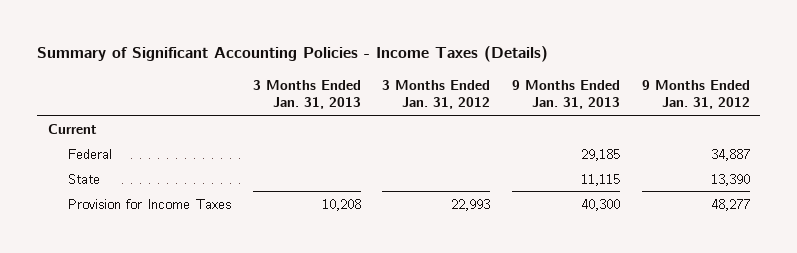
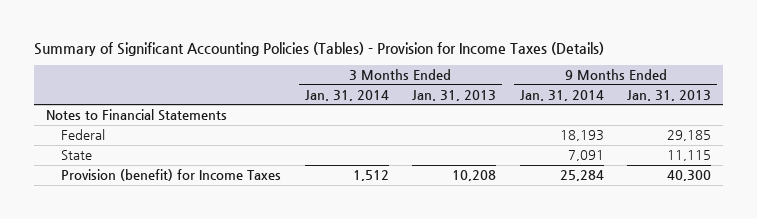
[36,46,548,63] Summary of Significant Accounting Policies - Income Taxes (Details) -> [33,42,604,57] Summary of Significant Accounting Policies (Tables) - Provision for Income Taxes (Details)
[382,79,491,110] 3 Months Ended Jan. 31, 2012 -> none
[641,79,750,110] 9 Months Ended Jan. 31, 2012 -> none
none -> [304,90,389,102] Jan. 31, 2014
none -> [519,90,604,102] Jan. 31, 2014
[47,123,97,134] Current -> none
none -> [45,109,227,122] Notes to Financial Statements
[67,198,231,209] Provision for Income Taxes -> [61,169,282,182] Provision (benefit) for Income Taxes

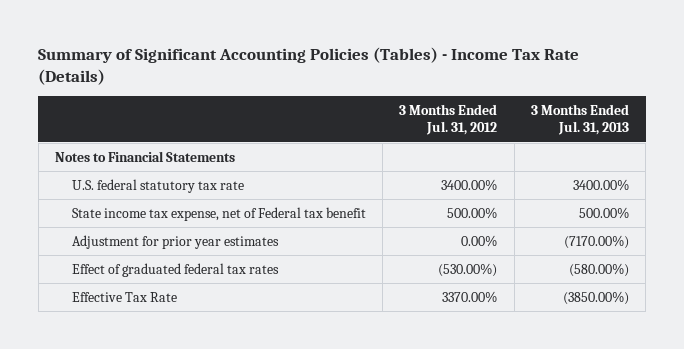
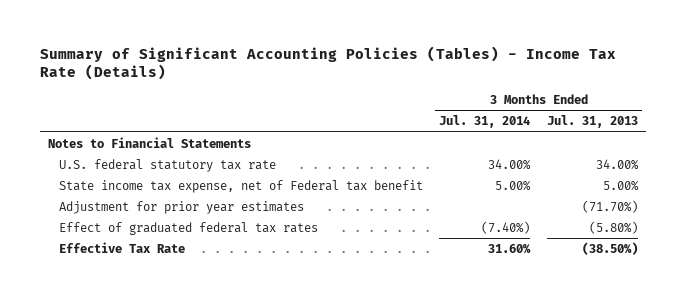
[399,104,498,136] 3 Months Ended Jul. 31, 2012 -> none
none -> [439,115,531,129] Jul. 31, 2014
[573,178,630,191] 3400.00% -> [595,158,639,170] 34.00%
[579,206,630,219] 500.00% -> [602,179,639,191] 5.00%
[564,234,630,249] (7170.00%) -> [581,199,638,213] (71.70%)
[569,262,630,277] (580.00%) -> [588,220,638,234] (5.80%)
[563,290,630,305] (3850.00%) -> [581,241,638,255] (38.50%)

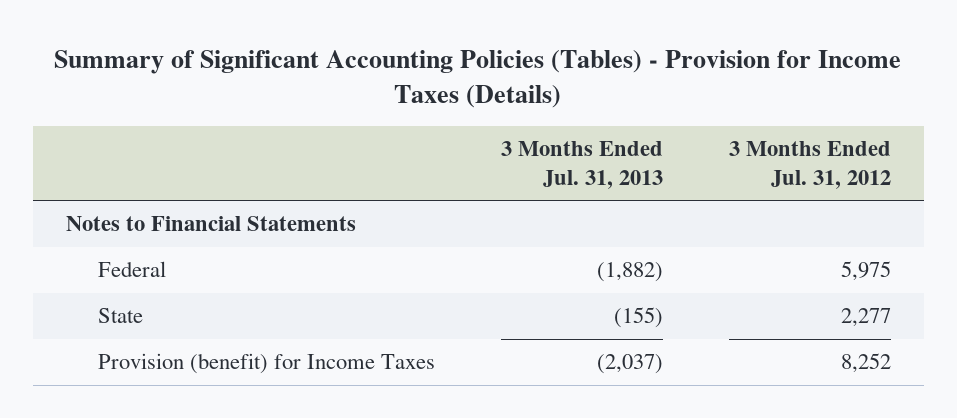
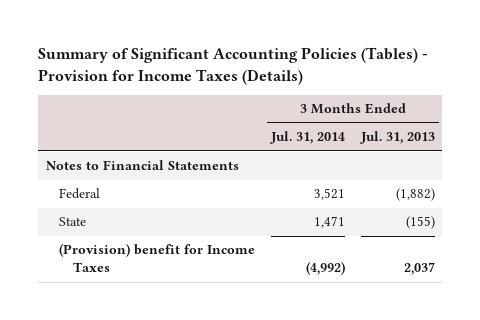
[728,141,891,189] 3 Months Ended Jul. 31, 2012 -> none
none -> [269,131,345,145] Jul. 31, 2014
[98,353,436,375] Provision (benefit) for Income Taxes -> [59,243,256,273] (Provision) benefit for Income Taxes
[596,354,663,375] (2,037) -> [403,262,435,276] 2,037

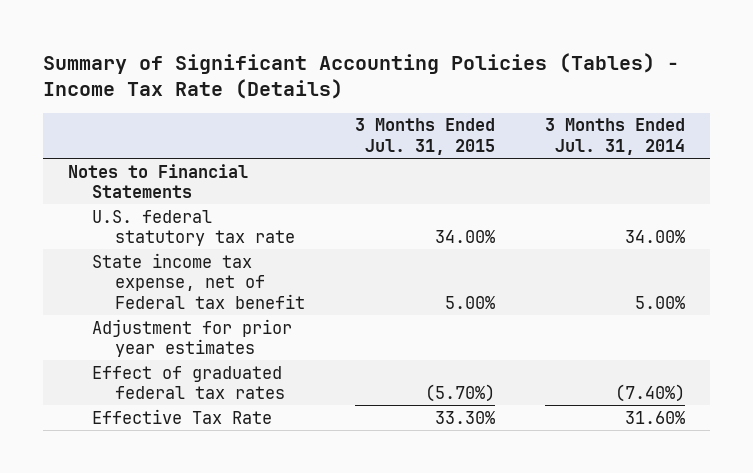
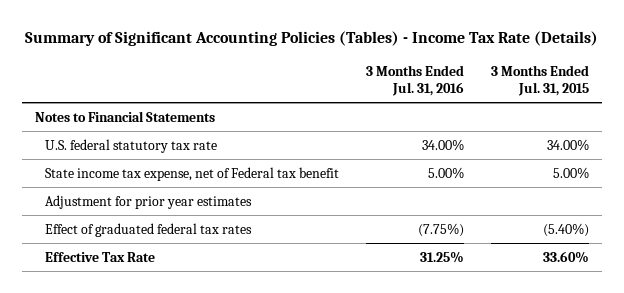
[544,118,685,156] 3 Months Ended Jul. 31, 2014 -> none
none -> [365,64,464,97] 3 Months Ended Jul. 31, 2016
[425,384,496,403] (5.70%) -> [542,222,589,237] (5.40%)
[435,410,496,424] 33.30% -> [542,250,589,263] 33.60%

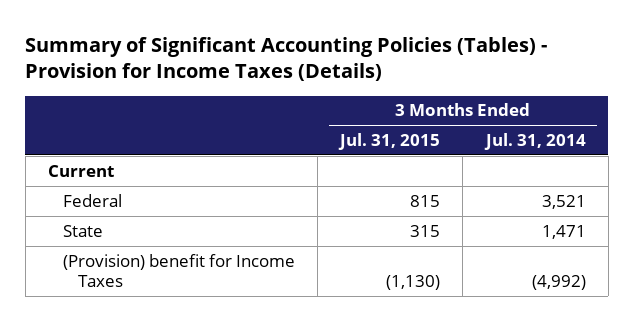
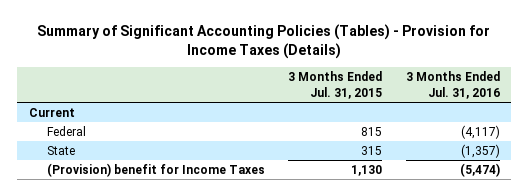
[483,133,586,151] Jul. 31, 2014 -> none
none -> [405,71,500,99] 3 Months Ended Jul. 31, 2016
[386,275,441,291] (1,130) -> [351,165,383,177] 1,130

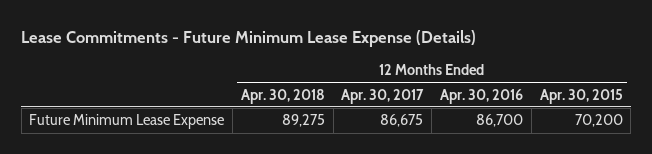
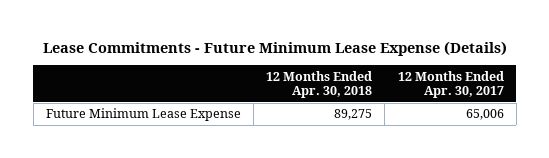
[440,88,524,104] Apr. 30, 2016 -> none
[539,88,623,104] Apr. 30, 2015 -> none
[380,114,424,128] 86,675 -> [465,109,504,121] 65,006

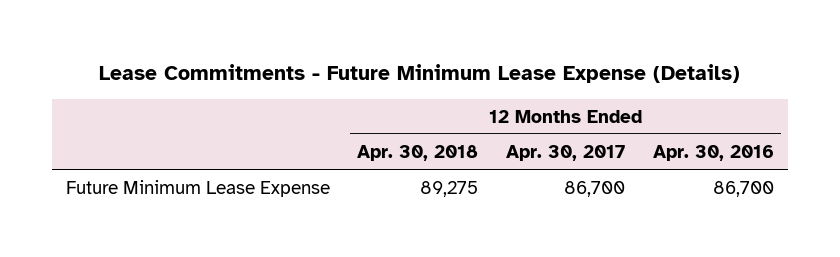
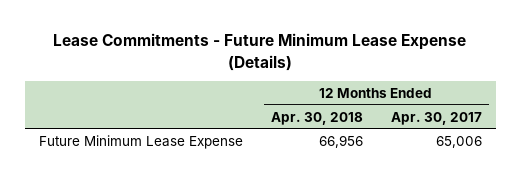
[653,144,775,161] Apr. 30, 2016 -> none
[420,180,479,197] 89,275 -> [318,134,363,148] 66,956
[564,180,626,197] 86,700 -> [435,135,482,148] 65,006

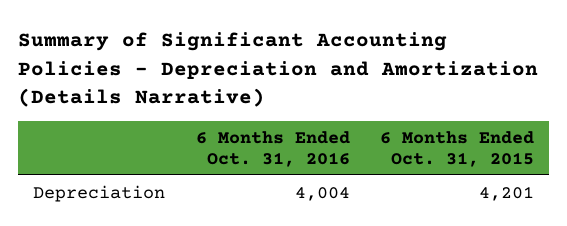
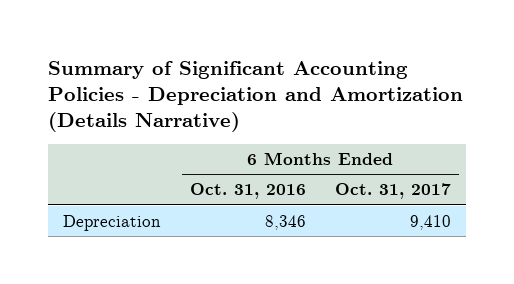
[380,130,535,168] 6 Months Ended Oct. 31, 2015 -> none
none -> [335,183,452,200] Oct. 31, 2017
[294,186,350,201] 4,004 -> [264,214,306,230] 8,346

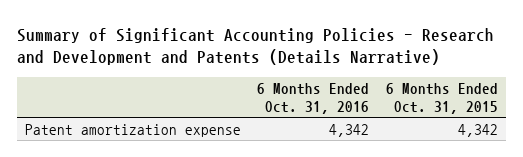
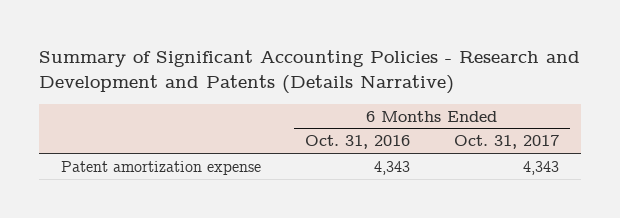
[385,82,498,114] 6 Months Ended Oct. 31, 2015 -> none
none -> [453,135,559,150] Oct. 31, 2017
[329,123,370,137] 4,342 -> [373,160,410,175] 4,343

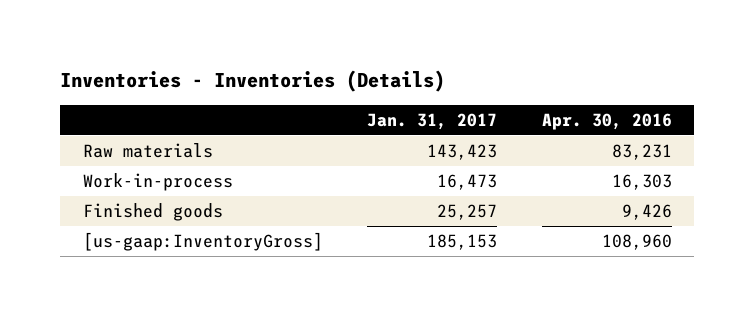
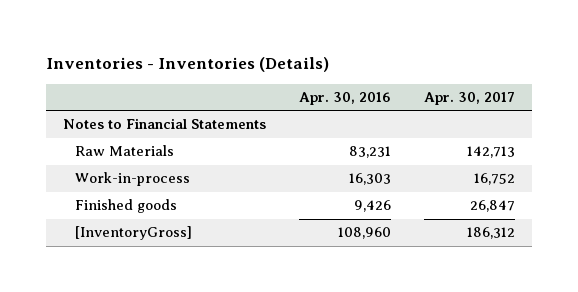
[367,112,498,130] Jan. 31, 2017 -> none
none -> [424,92,516,106] Apr. 30, 2017
none -> [62,118,266,130] Notes to Financial Statements
[82,143,213,159] Raw materials -> [75,145,175,157] Raw Materials
[82,232,323,252] [us-gaap:InventoryGross] -> [75,226,193,241] [InventoryGross]

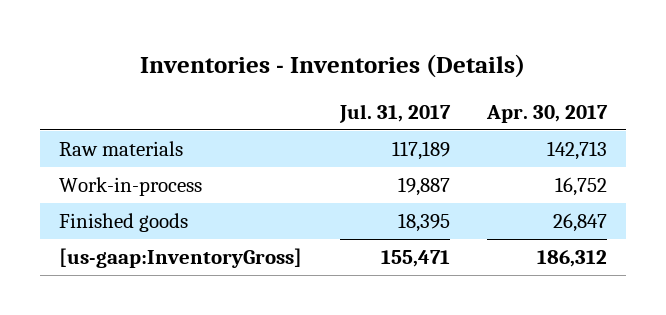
[299,92,392,106] Apr. 30, 2016 -> none
none -> [338,104,451,124] Jul. 31, 2017
[62,118,266,130] Notes to Financial Statements -> none
[75,145,175,157] Raw Materials -> [58,140,183,156] Raw materials
[75,226,193,241] [InventoryGross] -> [58,247,302,268] [us-gaap:InventoryGross]

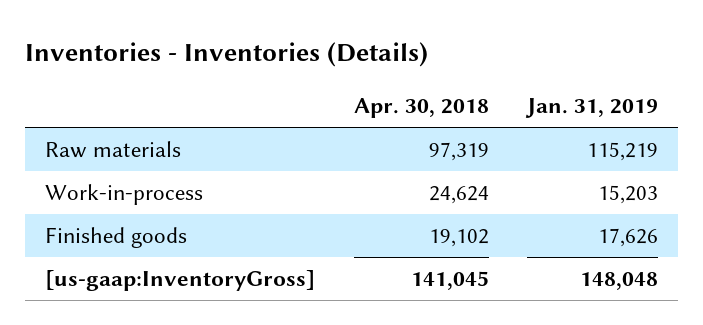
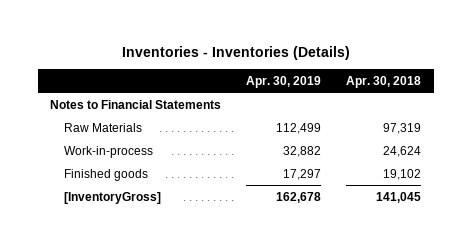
[525,98,659,119] Jan. 31, 2019 -> none
none -> [246,75,322,88] Apr. 30, 2019
none -> [50,99,222,109] Notes to Financial Statements
[44,141,181,159] Raw materials -> [64,122,143,132] Raw Materials
[44,270,315,292] [us-gaap:InventoryGross] -> [64,191,162,204] [InventoryGross]

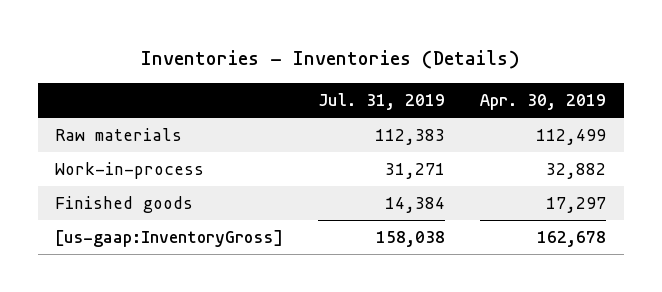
[346,75,422,88] Apr. 30, 2018 -> none
none -> [318,92,446,110] Jul. 31, 2019
[50,99,222,109] Notes to Financial Statements -> none
[64,122,143,132] Raw Materials -> [55,128,183,142] Raw materials
[64,191,162,204] [InventoryGross] -> [55,230,284,248] [us-gaap:InventoryGross]

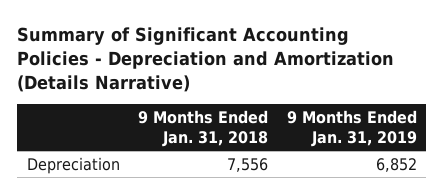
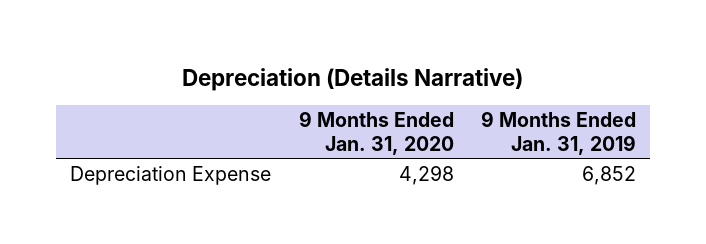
[17,27,395,92] Summary of Significant Accounting Policies - Depreciation and Amortization (Details Narrative) -> [182,67,524,91] Depreciation (Details Narrative)
[138,110,269,147] 9 Months Ended Jan. 31, 2018 -> none
none -> [298,111,454,155] 9 Months Ended Jan. 31, 2020
[26,156,120,174] Depreciation -> [69,165,271,185] Depreciation Expense

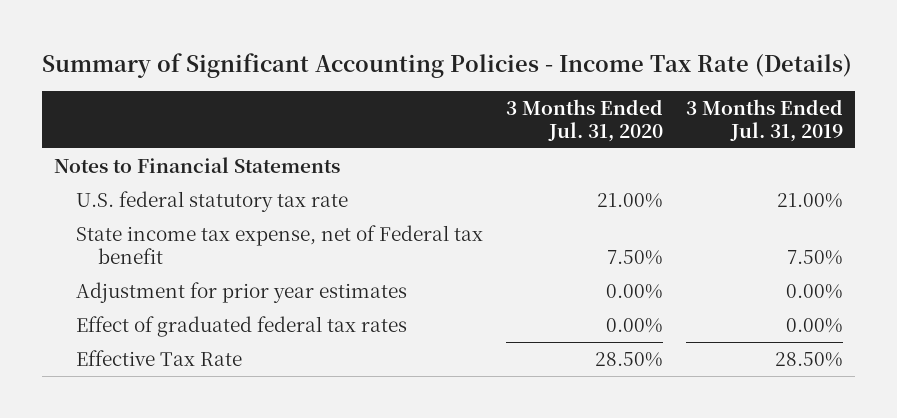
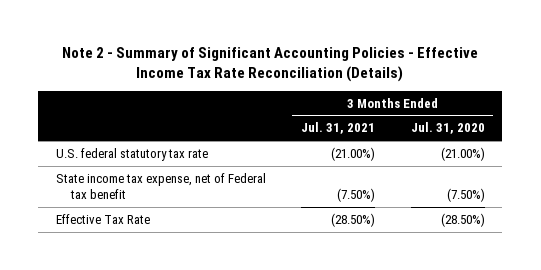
[41,52,852,78] Summary of Significant Accounting Policies - Income Tax Rate (Details) -> [62,47,479,83] Note 2 - Summary of Significant Accounting Policies - Effective Income Tax Rate Reconciliation (Details)
[686,98,844,143] 3 Months Ended Jul. 31, 2019 -> none
none -> [301,122,376,135] Jul. 31, 2021
[53,156,340,173] Notes to Financial Statements -> none
[75,281,407,303] Adjustment for prior year estimates -> none
[75,315,407,337] Effect of graduated federal tax rates -> none
[597,192,664,208] 21.00% -> [440,146,485,161] (21.00%)
[607,250,664,266] 7.50% -> [446,188,485,203] (7.50%)
[595,351,664,367] 28.50% -> [440,212,485,227] (28.50%)

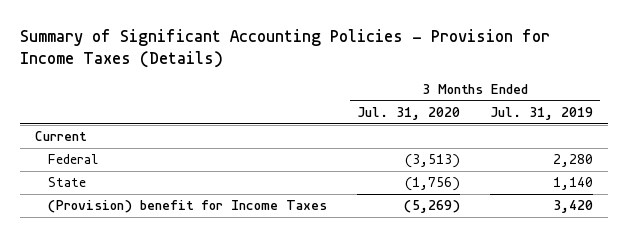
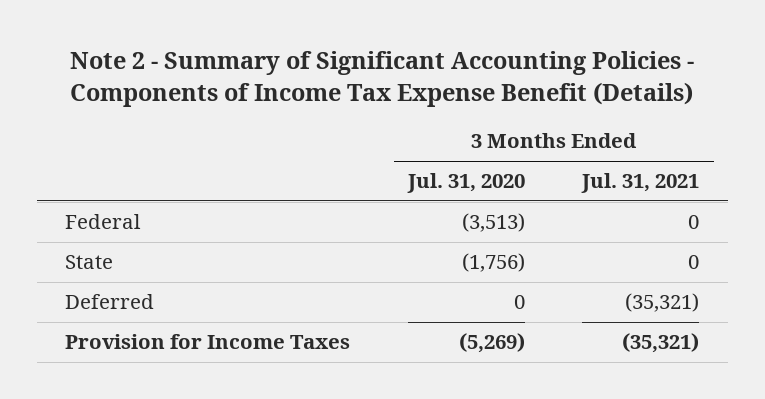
[19,28,550,68] Summary of Significant Accounting Policies - Provision for Income Taxes (Details) -> [70,50,695,107] Note 2 - Summary of Significant Accounting Policies - Components of Income Tax Expense Benefit (Details)
[489,107,593,121] Jul. 31, 2019 -> none
none -> [581,173,700,194] Jul. 31, 2021
[34,131,87,142] Current -> none
none -> [65,294,155,310] Deferred
[48,200,328,214] (Provision) benefit for Income Taxes -> [65,334,351,350] Provision for Income Taxes

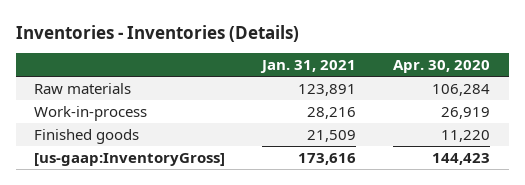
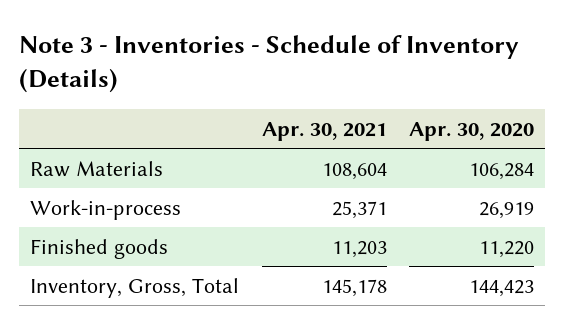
[15,24,299,42] Inventories - Inventories (Details) -> [18,35,519,94] Note 3 - Inventories - Schedule of Inventory (Details)
[260,60,357,74] Jan. 31, 2021 -> none
none -> [261,122,387,142] Apr. 30, 2021
[34,82,132,94] Raw materials -> [30,160,164,177] Raw Materials
[34,152,226,166] [us-gaap:InventoryGross] -> [30,277,240,298] Inventory, Gross, Total

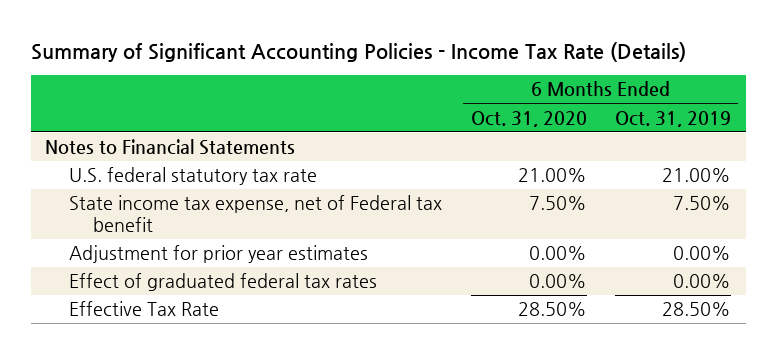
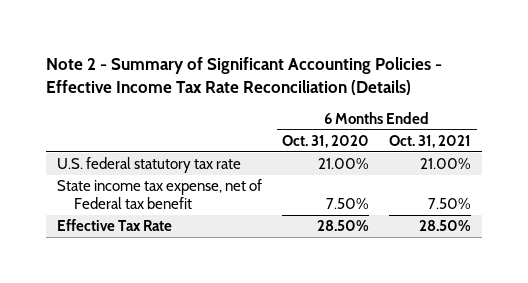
[30,41,686,62] Summary of Significant Accounting Policies - Income Tax Rate (Details) -> [46,56,443,95] Note 2 - Summary of Significant Accounting Policies - Effective Income Tax Rate Reconciliation (Details)
[615,110,732,127] Oct. 31, 2019 -> none
none -> [389,135,472,149] Oct. 31, 2021
[44,139,295,156] Notes to Financial Statements -> none
[68,245,368,264] Adjustment for prior year estimates -> none
[68,273,377,292] Effect of graduated federal tax rates -> none

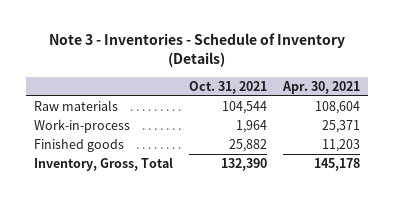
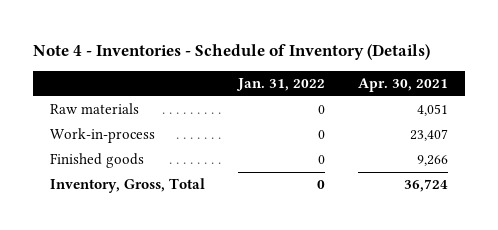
[49,33,346,68] Note 3 - Inventories - Schedule of Inventory (Details) -> [32,43,430,60] Note 4 - Inventories - Schedule of Inventory (Details)
[189,80,268,94] Oct. 31, 2021 -> none
none -> [235,78,325,92] Jan. 31, 2022
[315,101,361,115] 108,604 -> [417,104,449,117] 4,051
[322,120,361,134] 25,371 -> [410,129,449,142] 23,407
[322,139,361,153] 11,203 -> [417,155,449,167] 9,266
[314,158,361,172] 145,178 -> [404,179,449,193] 36,724

